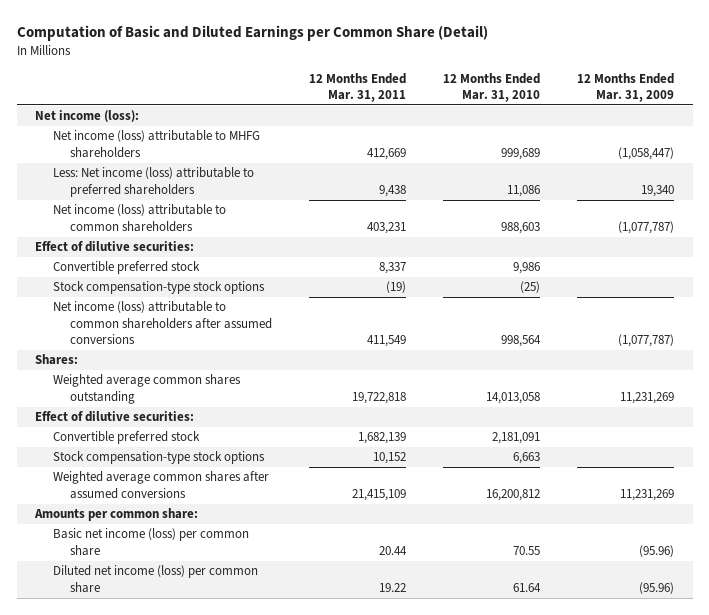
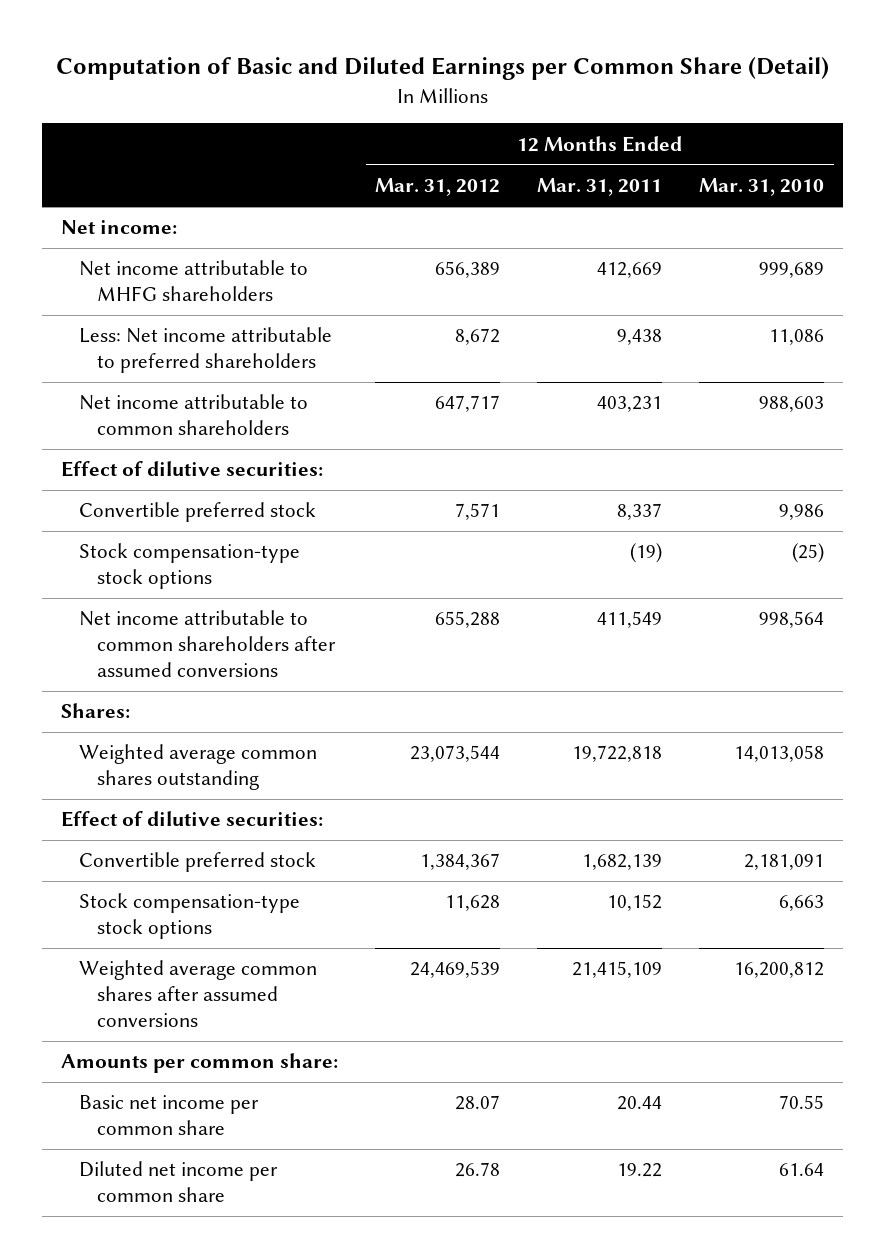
[577,72,675,103] 12 Months Ended Mar. 31, 2009 -> none
none -> [374,178,500,197] Mar. 31, 2012
[35,110,140,123] Net income (loss): -> [60,220,177,235] Net income:
[52,130,260,158] Net income (loss) attributable to MHFG shareholders -> [79,260,309,302] Net income attributable to MHFG shareholders
[52,167,254,197] Less: Net income (loss) attributable to preferred shareholders -> [79,327,333,374] Less: Net income attributable to preferred shareholders
[52,204,226,232] Net income (loss) attributable to common shareholders -> [79,394,309,436] Net income attributable to common shareholders
[52,301,273,345] Net income (loss) attributable to common shareholders after assumed conversions -> [79,610,337,677] Net income attributable to common shareholders after assumed conversions
[52,528,249,556] Basic net income (loss) per common share -> [79,1095,260,1136] Basic net income per common share
[52,565,258,593] Diluted net income (loss) per common share -> [79,1161,279,1203] Diluted net income per common share

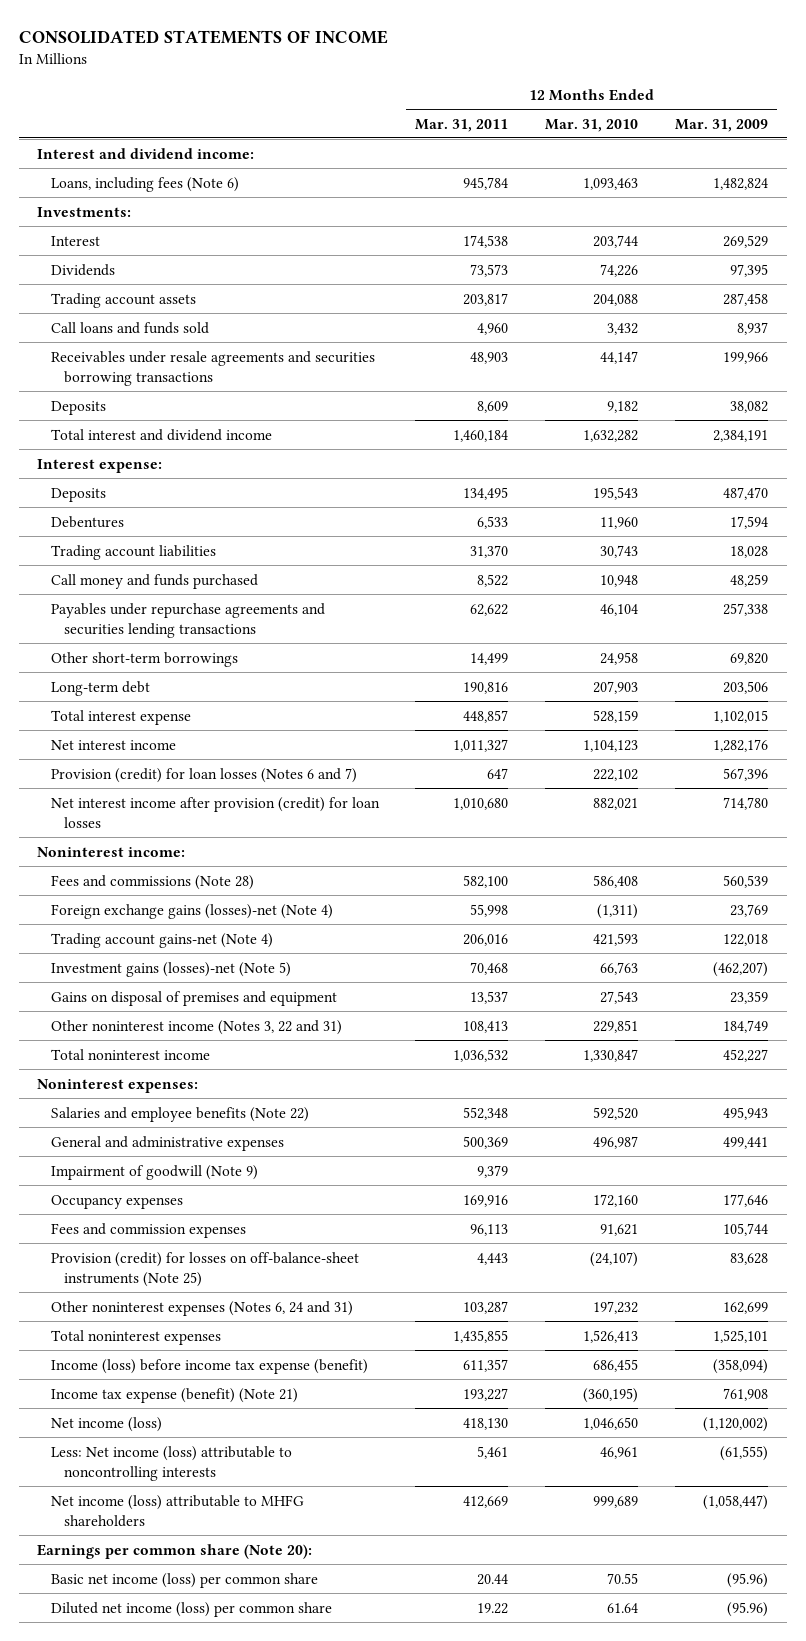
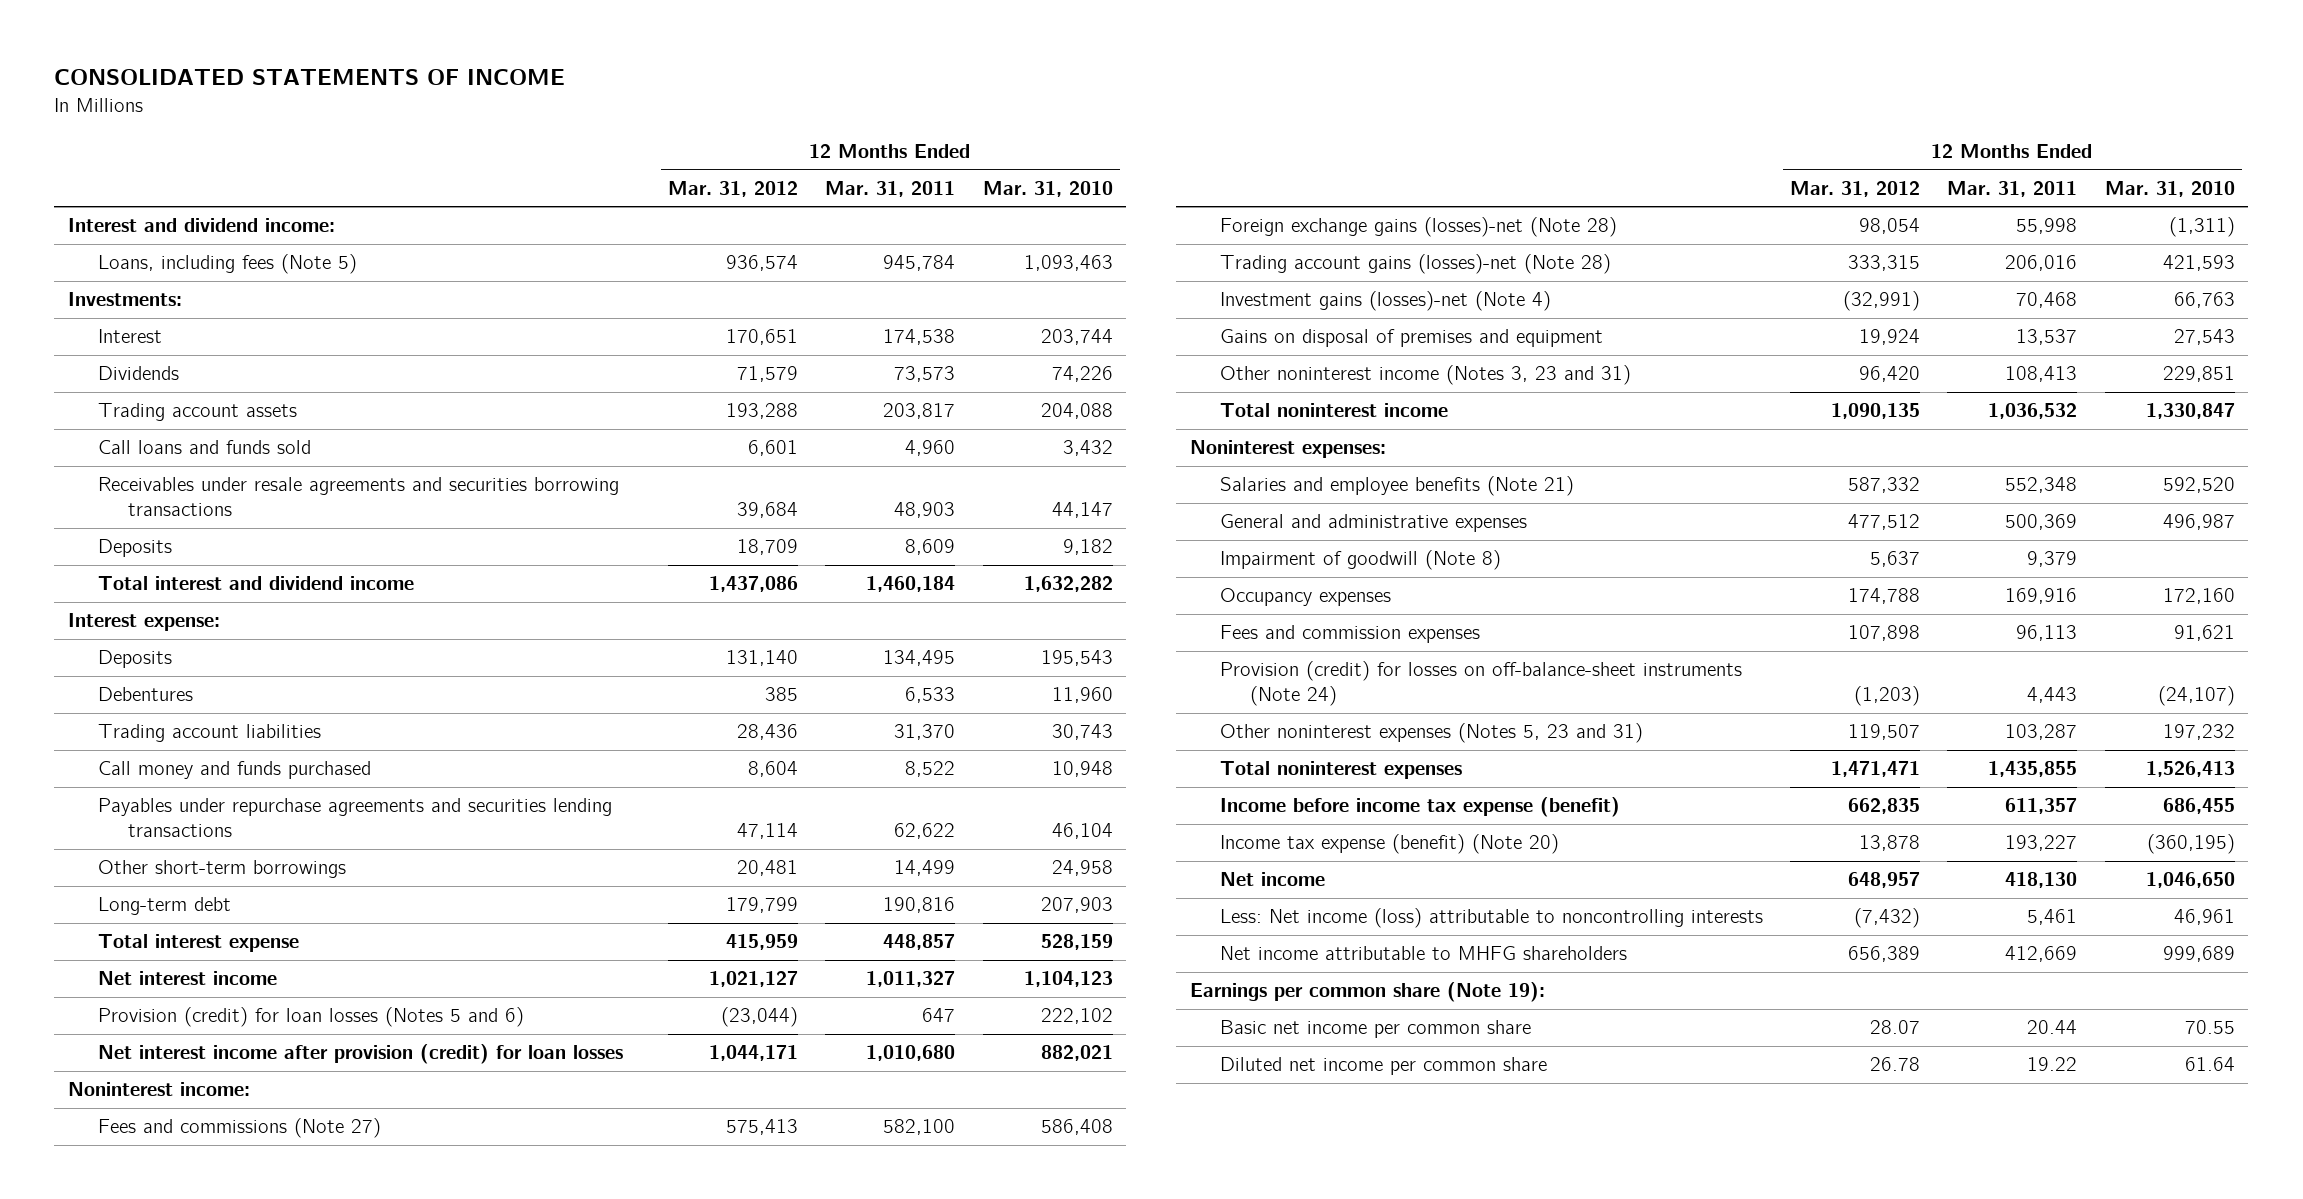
[675,118,769,132] Mar. 31, 2009 -> none
none -> [668,180,799,197] Mar. 31, 2012
[50,176,239,192] Loans, including fees (Note 6) -> [97,254,357,275] Loans, including fees (Note 5)
[50,767,357,783] Provision (credit) for loan losses (Notes 6 and 7) -> [97,1007,524,1028] Provision (credit) for loan losses (Notes 5 and 6)
[50,874,254,890] Fees and commissions (Note 28) -> [97,1118,381,1139] Fees and commissions (Note 27)
[50,903,333,919] Foreign exchange gains (losses)-net (Note 4) -> [1219,217,1617,238] Foreign exchange gains (losses)-net (Note 28)
[50,932,273,948] Trading account gains-net (Note 4) -> [1219,254,1611,275] Trading account gains (losses)-net (Note 28)
[50,961,291,977] Investment gains (losses)-net (Note 5) -> [1219,291,1551,312] Investment gains (losses)-net (Note 4)
[50,1019,342,1035] Other noninterest income (Notes 3, 22 and 31) -> [1219,365,1631,386] Other noninterest income (Notes 3, 23 and 31)
[50,1106,309,1122] Salaries and employee benefits (Note 22) -> [1219,476,1574,497] Salaries and employee benefits (Note 21)
[50,1164,258,1180] Impairment of goodwill (Note 9) -> [1219,550,1501,571] Impairment of goodwill (Note 8)
[50,1251,359,1287] Provision (credit) for losses on off-balance-sheet instruments (Note 25) -> [1219,661,1742,707] Provision (credit) for losses on off-balance-sheet instruments (Note 24)
[50,1300,353,1316] Other noninterest expenses (Notes 6, 24 and 31) -> [1219,723,1643,744] Other noninterest expenses (Notes 5, 23 and 31)
[50,1358,368,1374] Income (loss) before income tax expense (benefit) -> [1219,797,1620,818] Income before income tax expense (benefit)
[50,1387,298,1403] Income tax expense (benefit) (Note 21) -> [1219,834,1559,855] Income tax expense (benefit) (Note 20)
[50,1416,162,1432] Net income (loss) -> [1219,872,1325,887] Net income
[50,1494,304,1527] Net income (loss) attributable to MHFG shareholders -> [1219,946,1627,961] Net income attributable to MHFG shareholders
[37,1543,313,1559] Earnings per common share (Note 20): -> [1189,982,1545,1003] Earnings per common share (Note 19):
[50,1572,318,1588] Basic net income (loss) per common share -> [1219,1020,1531,1039] Basic net income per common share
[50,1601,332,1617] Diluted net income (loss) per common share -> [1219,1057,1547,1076] Diluted net income per common share

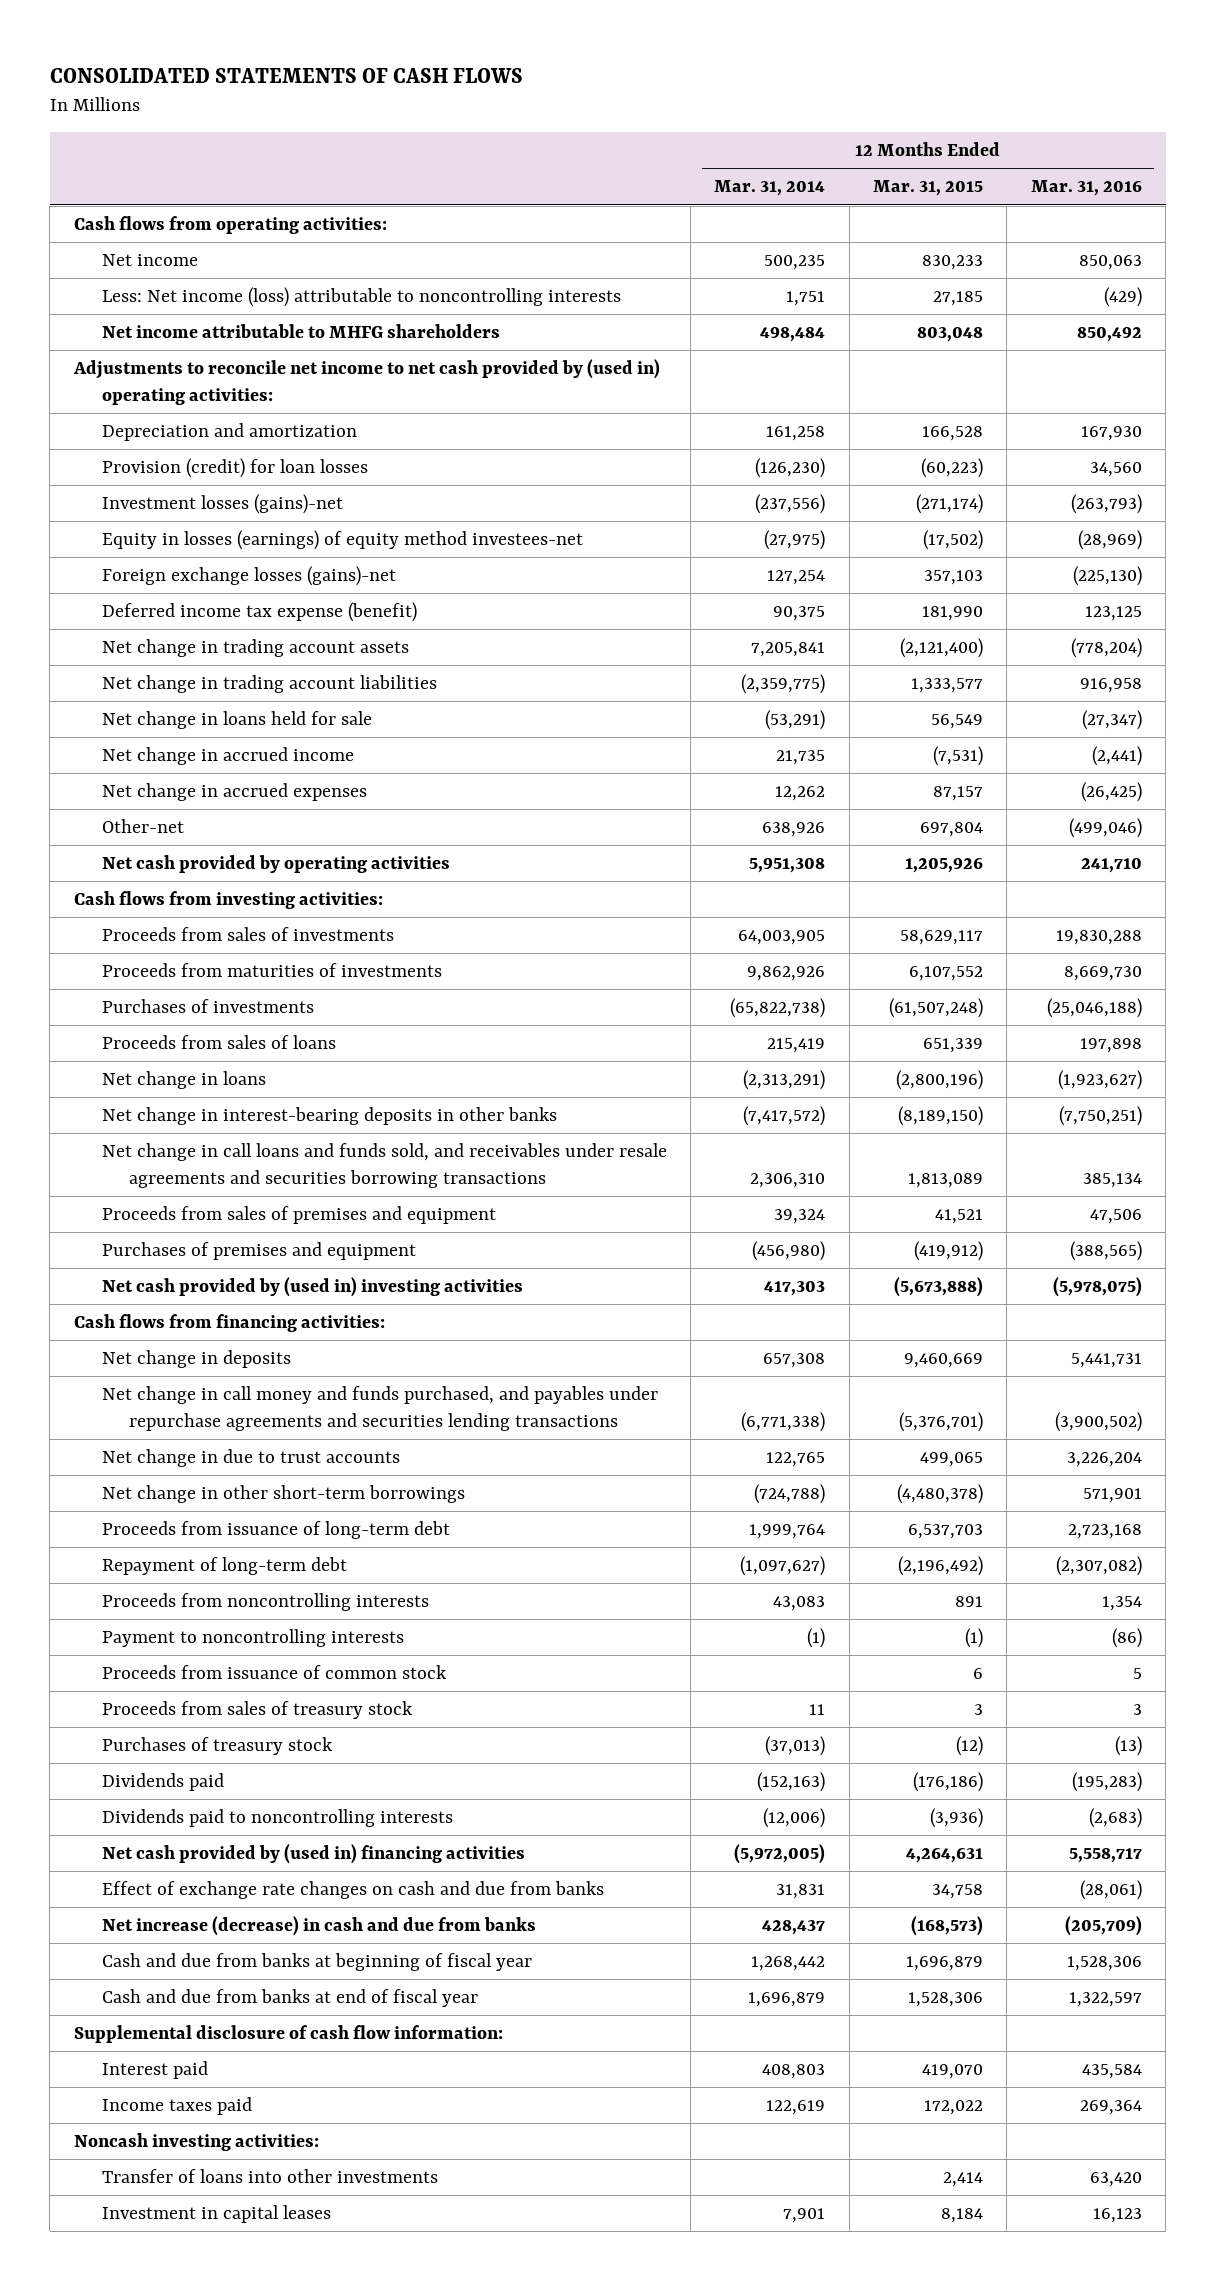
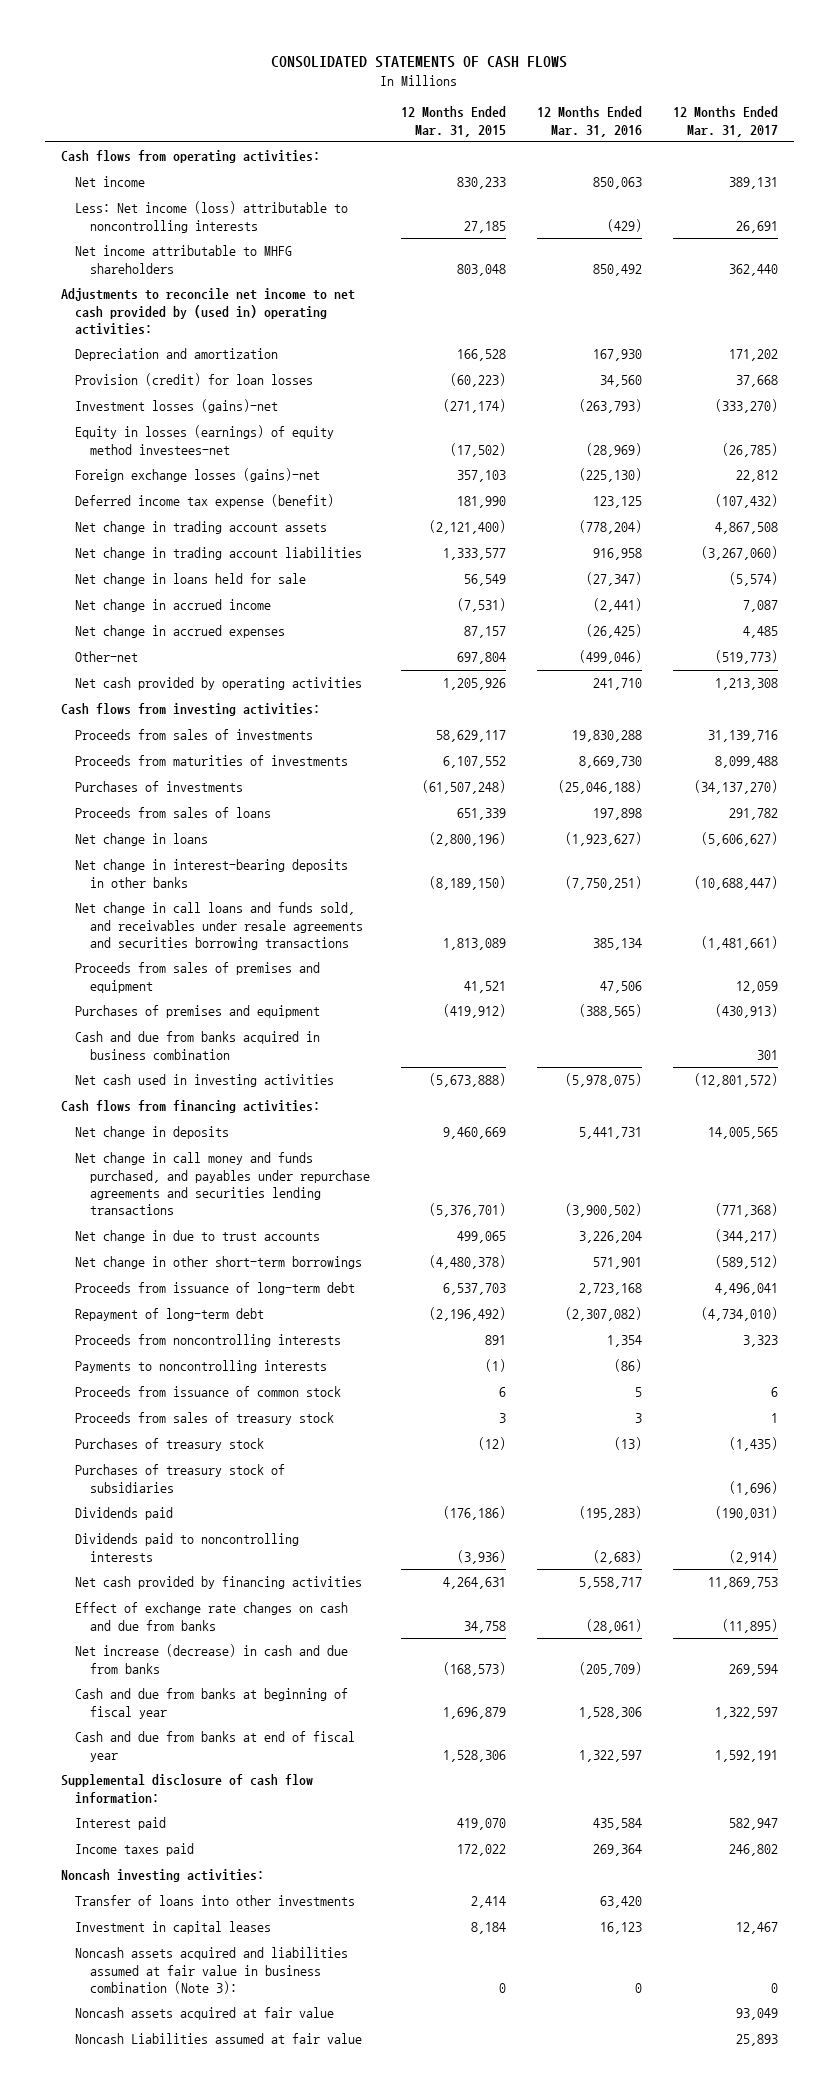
[714,180,826,197] Mar. 31, 2014 -> none
none -> [673,106,779,137] 12 Months Ended Mar. 31, 2017
none -> [75,1031,321,1060] Cash and due from banks acquired in business combination
[101,1277,523,1298] Net cash provided by (used in) investing activities -> [75,1074,335,1088] Net cash used in investing activities
[101,1629,404,1648] Payment to noncontrolling interests -> [75,1360,328,1374] Payments to noncontrolling interests
none -> [75,1464,286,1493] Purchases of treasury stock of subsidiaries
[101,1844,525,1865] Net cash provided by (used in) financing activities -> [75,1576,363,1590] Net cash provided by financing activities
none -> [75,1947,349,1994] Noncash assets acquired and liabilities assumed at fair value in business combination (Note 3):
none -> [75,2007,335,2021] Noncash assets acquired at fair value
none -> [75,2033,363,2045] Noncash Liabilities assumed at fair value

